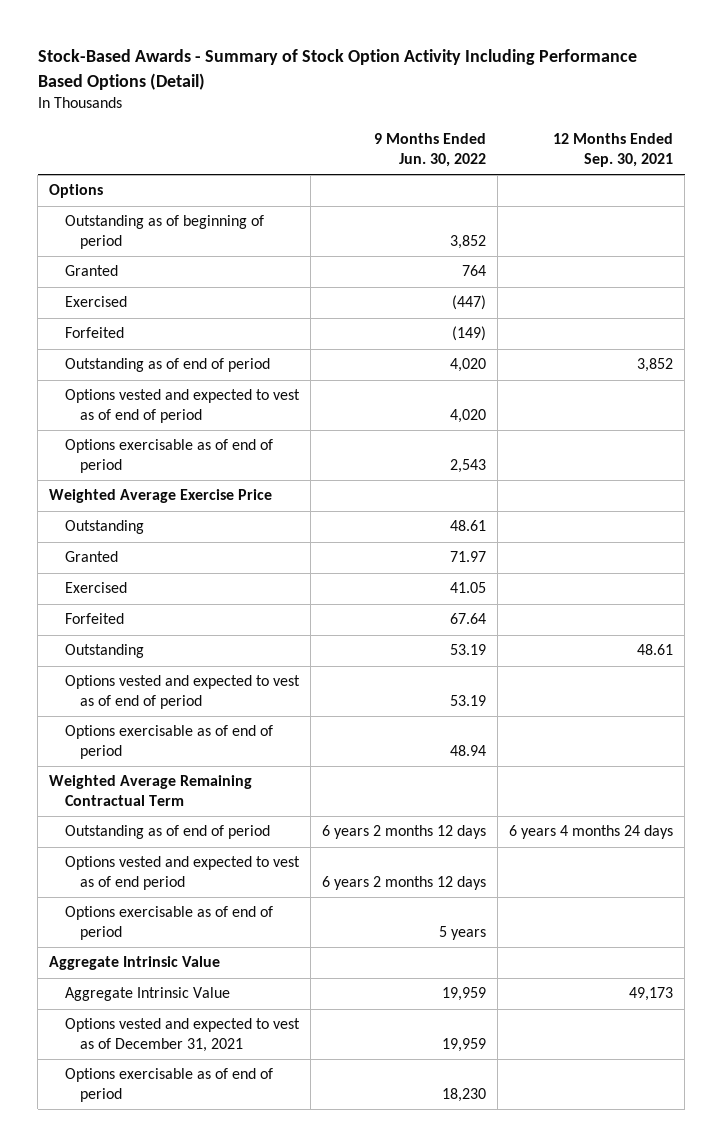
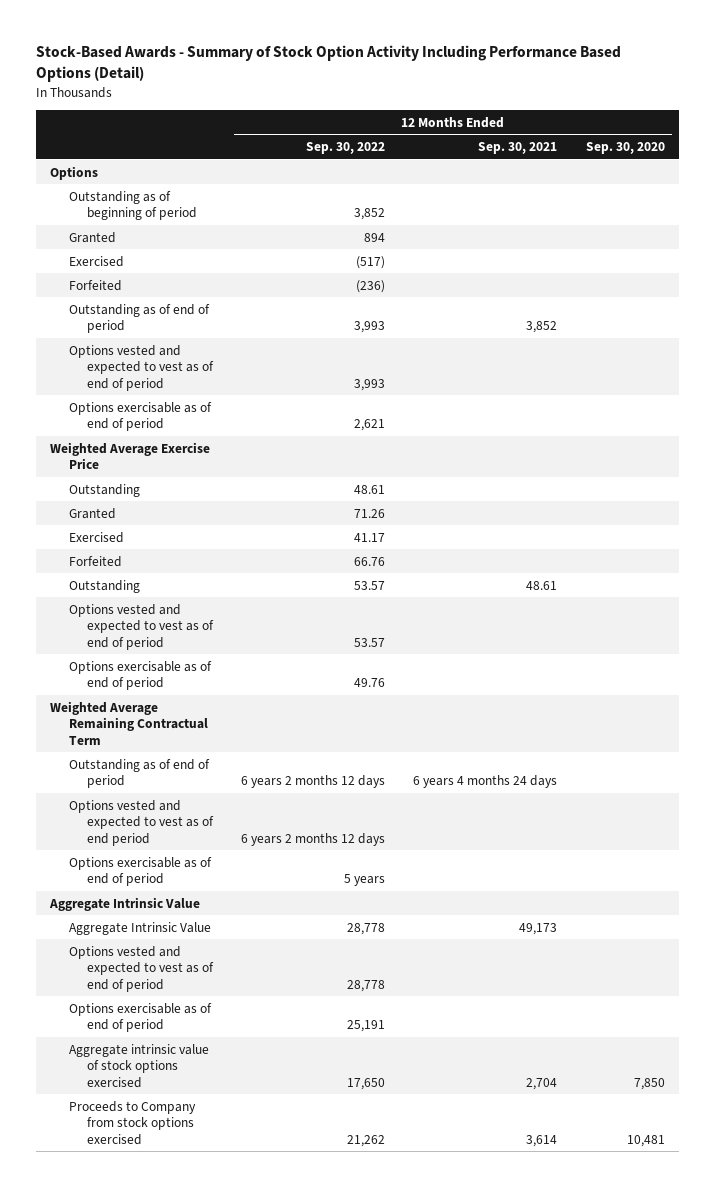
[373,133,486,168] 9 Months Ended Jun. 30, 2022 -> none
none -> [306,142,386,155] Sep. 30, 2022
none -> [585,142,665,155] Sep. 30, 2020
[64,1018,300,1053] Options vested and expected to vest as of December 31, 2021 -> [68,945,215,992] Options vested and expected to vest as of end of period
none -> [68,1043,209,1088] Aggregate intrinsic value of stock options exercised
none -> [68,1100,196,1145] Proceeds to Company from stock options exercised

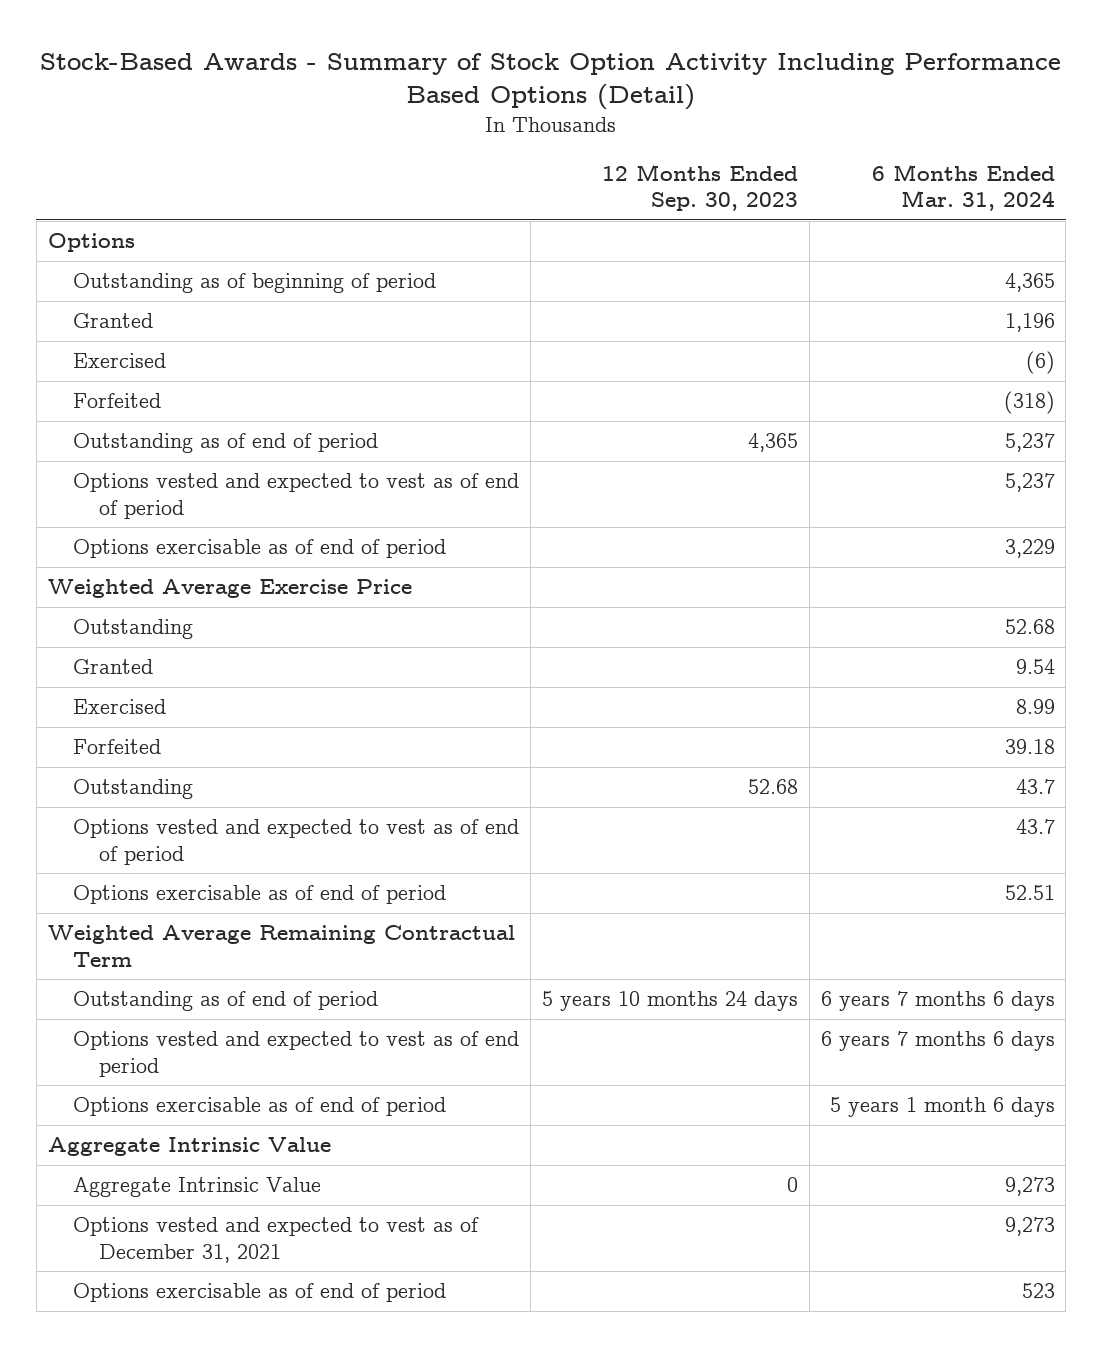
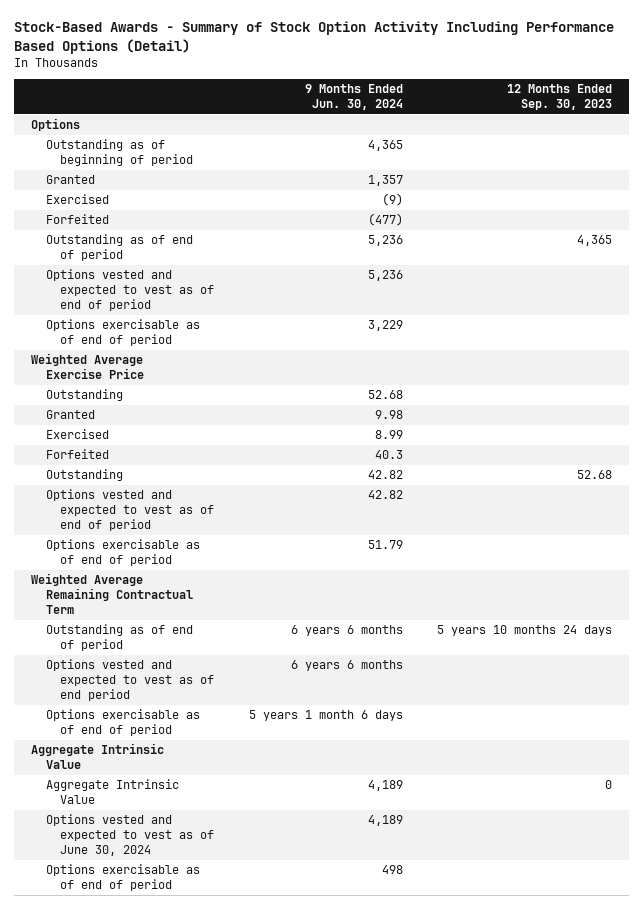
[871,163,1055,212] 6 Months Ended Mar. 31, 2024 -> none
none -> [304,84,403,110] 9 Months Ended Jun. 30, 2024
[73,1217,480,1263] Options vested and expected to vest as of December 31, 2021 -> [45,814,215,856] Options vested and expected to vest as of June 30, 2024

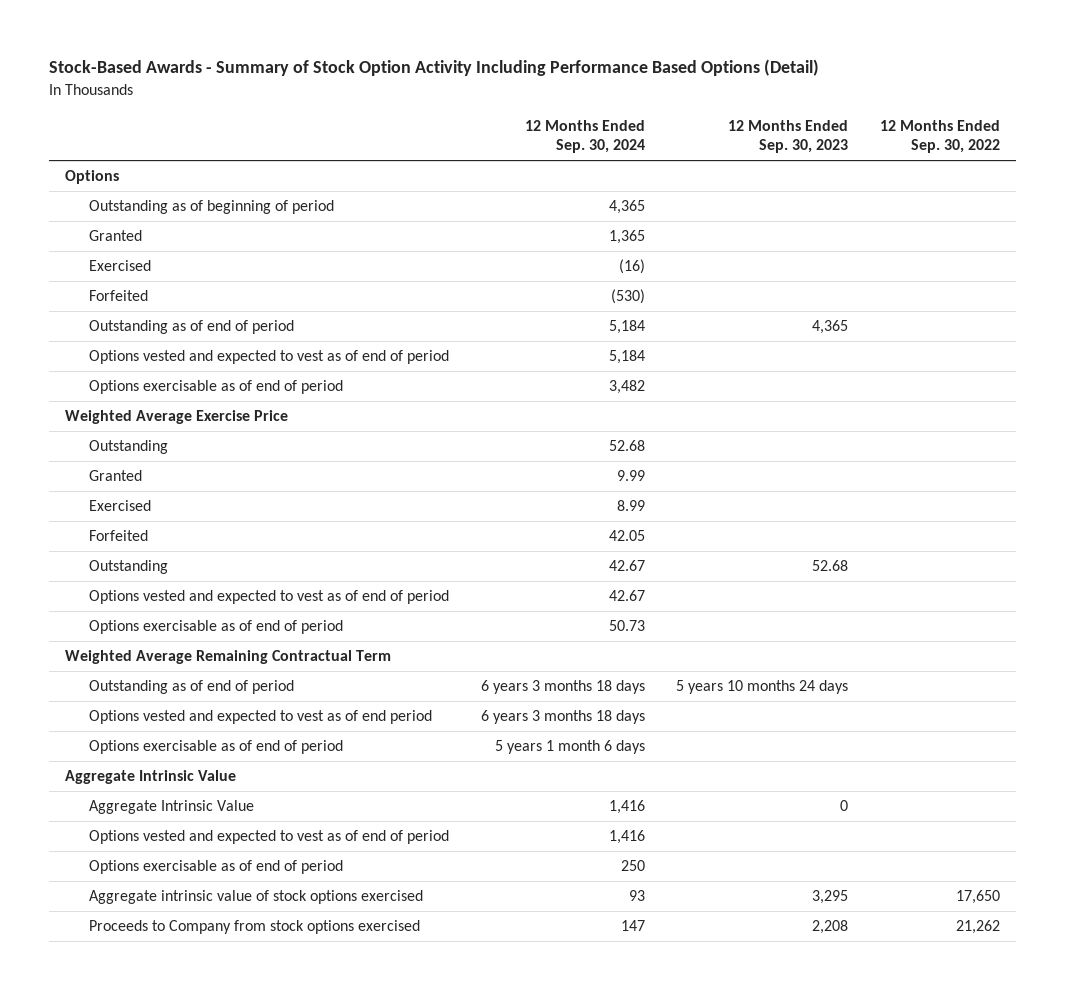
[304,84,403,110] 9 Months Ended Jun. 30, 2024 -> none
none -> [524,120,645,154] 12 Months Ended Sep. 30, 2024
none -> [879,120,1000,154] 12 Months Ended Sep. 30, 2022
[45,814,215,856] Options vested and expected to vest as of June 30, 2024 -> [89,830,450,845] Options vested and expected to vest as of end of period
none -> [89,890,424,905] Aggregate intrinsic value of stock options exercised
none -> [89,920,421,935] Proceeds to Company from stock options exercised

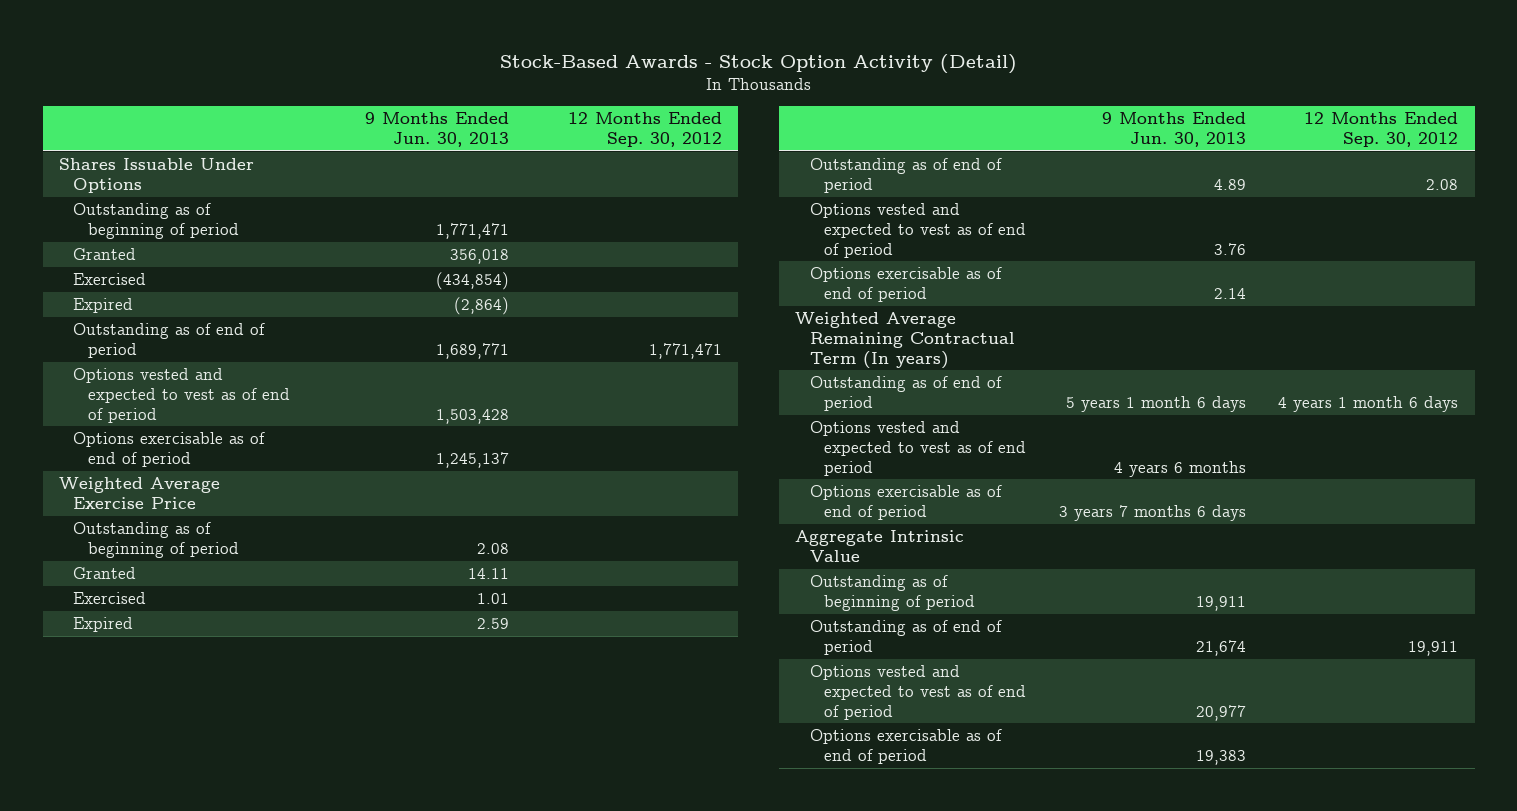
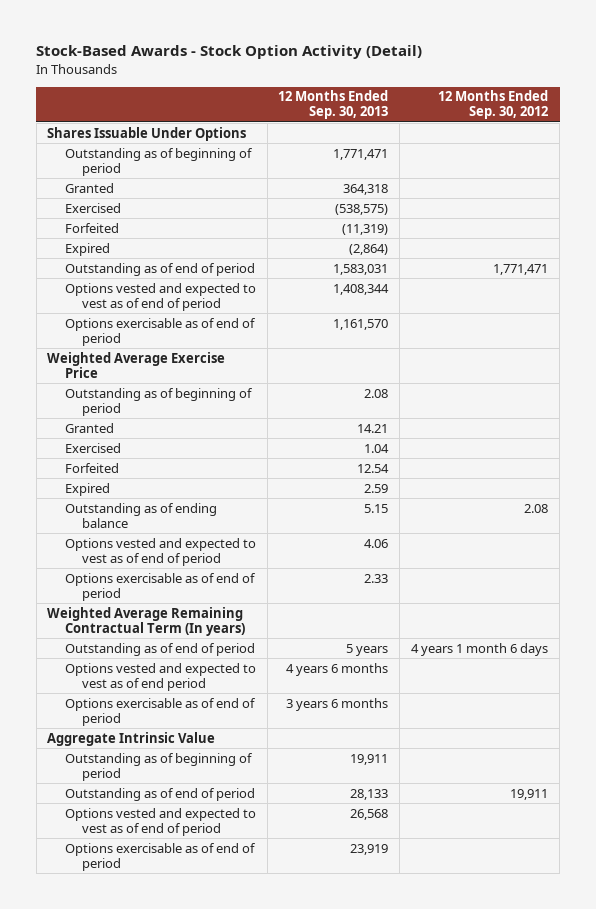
[365,112,510,148] 9 Months Ended Jun. 30, 2013 -> none
none -> [278,90,389,120] 12 Months Ended Sep. 30, 2013
none -> [64,222,119,233] Forfeited
none -> [64,462,119,473] Forfeited
[809,158,1002,193] Outstanding as of end of period -> [64,502,217,528] Outstanding as of ending balance

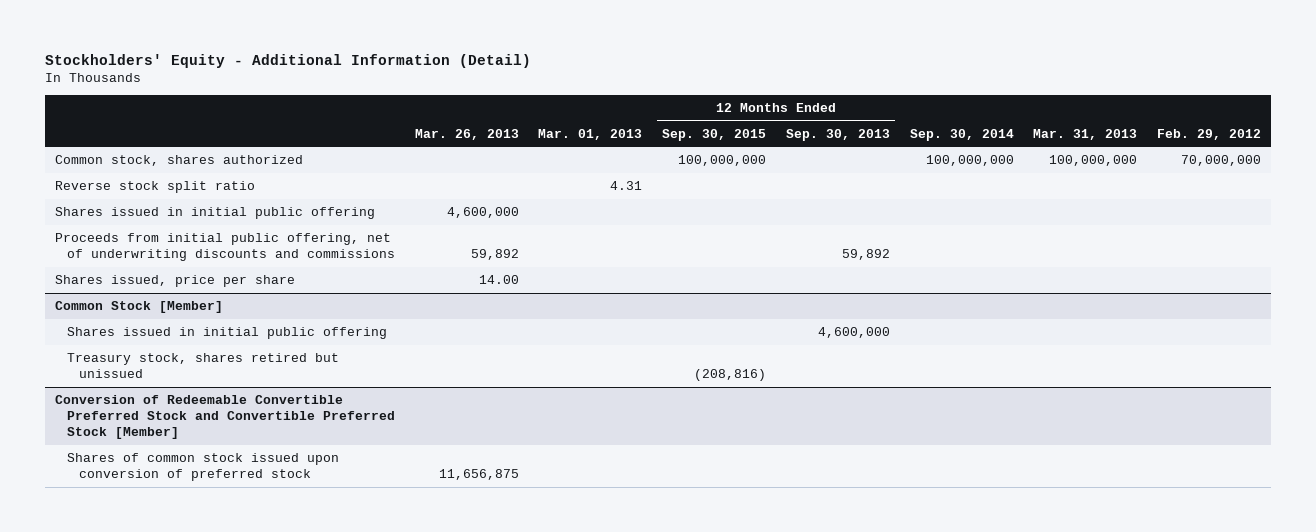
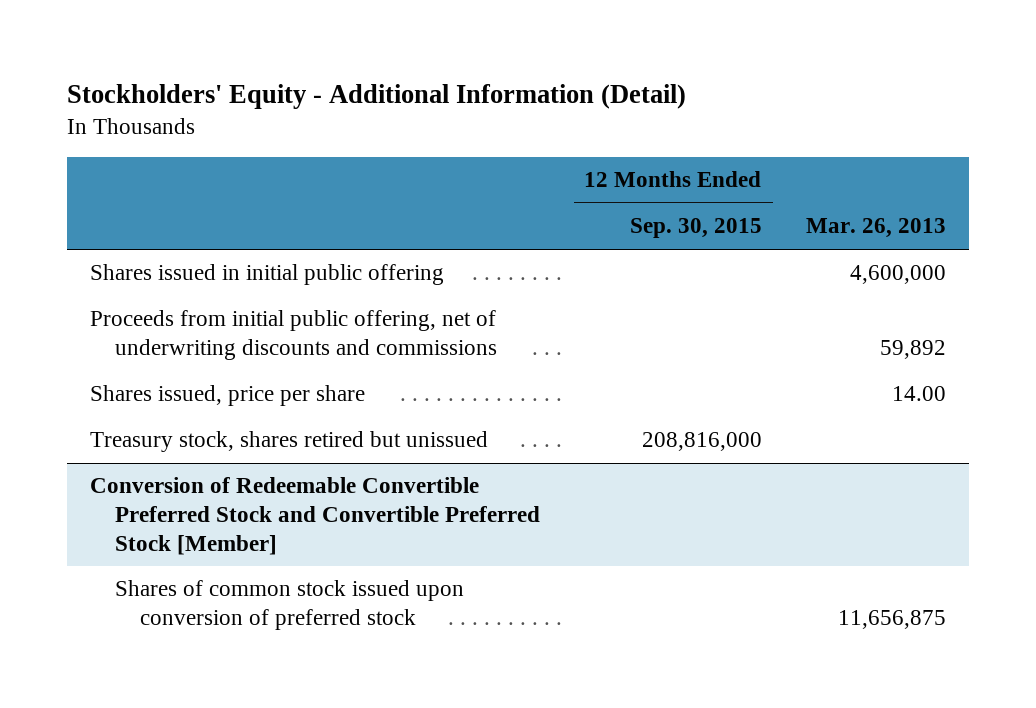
[538,128,643,140] Mar. 01, 2013 -> none
[785,128,890,141] Sep. 30, 2013 -> none
[909,128,1014,141] Sep. 30, 2014 -> none
[1033,128,1138,140] Mar. 31, 2013 -> none
[1157,128,1262,140] Feb. 29, 2012 -> none
[54,155,303,167] Common stock, shares authorized -> none
[54,181,255,194] Reverse stock split ratio -> none
[54,301,223,314] Common Stock [Member] -> none
[67,327,388,340] Shares issued in initial public offering -> none
[67,353,340,379] Treasury stock, shares retired but unissued -> none
none -> [89,431,488,453] Treasury stock, shares retired but unissued

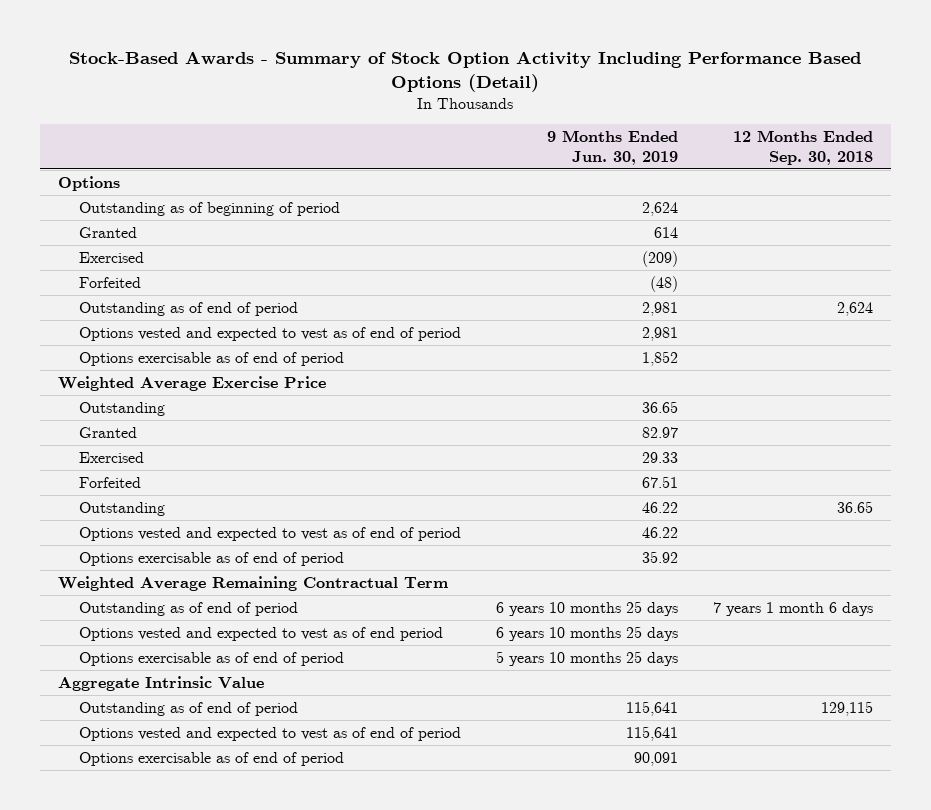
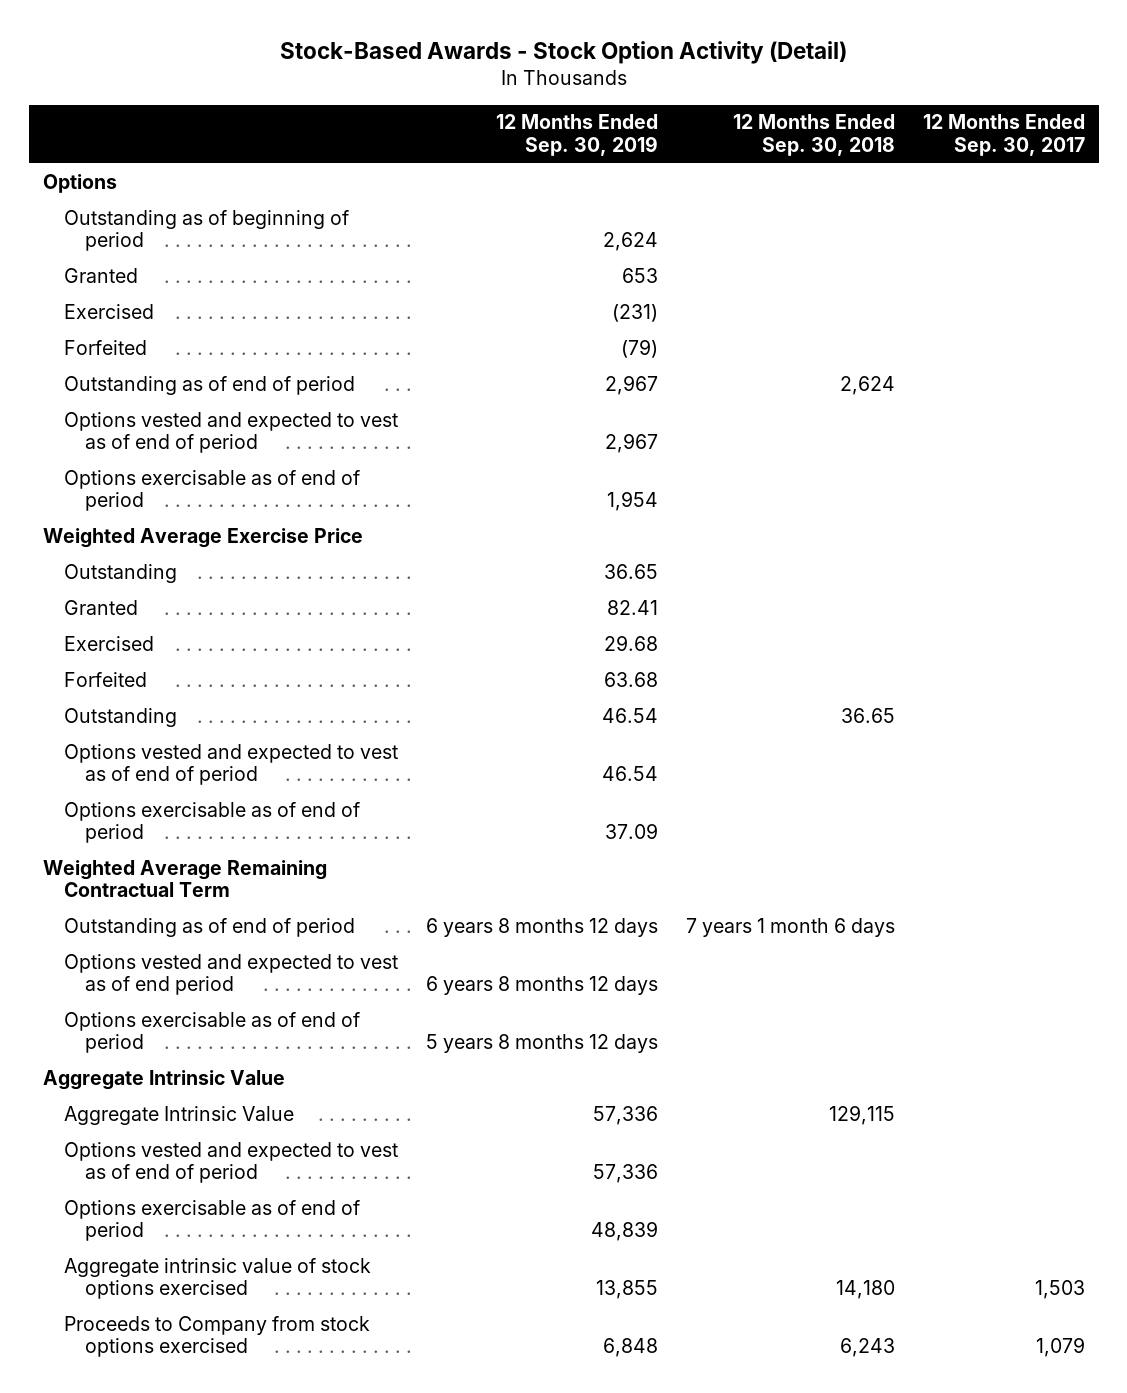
[69,51,862,93] Stock-Based Awards - Summary of Stock Option Activity Including Performance Based Options (Detail) -> [279,40,847,64] Stock-Based Awards - Stock Option Activity (Detail)
[546,130,678,165] 9 Months Ended Jun. 30, 2019 -> none
none -> [495,114,658,156] 12 Months Ended Sep. 30, 2019
none -> [922,114,1085,156] 12 Months Ended Sep. 30, 2017
[78,701,298,716] Outstanding as of end of period -> [63,1105,294,1125] Aggregate Intrinsic Value
none -> [63,1257,371,1300] Aggregate intrinsic value of stock options exercised
none -> [63,1315,370,1358] Proceeds to Company from stock options exercised

